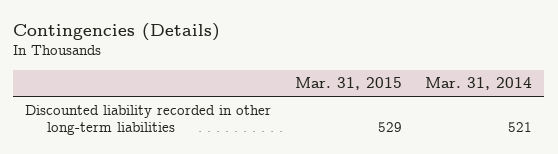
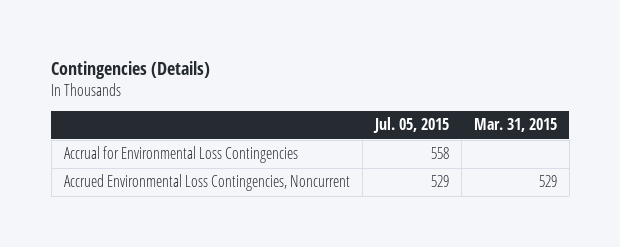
[425,77,533,91] Mar. 31, 2014 -> none
none -> [372,117,449,134] Jul. 05, 2015
none -> [63,146,298,164] Accrual for Environmental Loss Contingencies
[25,105,272,136] Discounted liability recorded in other long-term liabilities -> [63,174,350,192] Accrued Environmental Loss Contingencies, Noncurrent

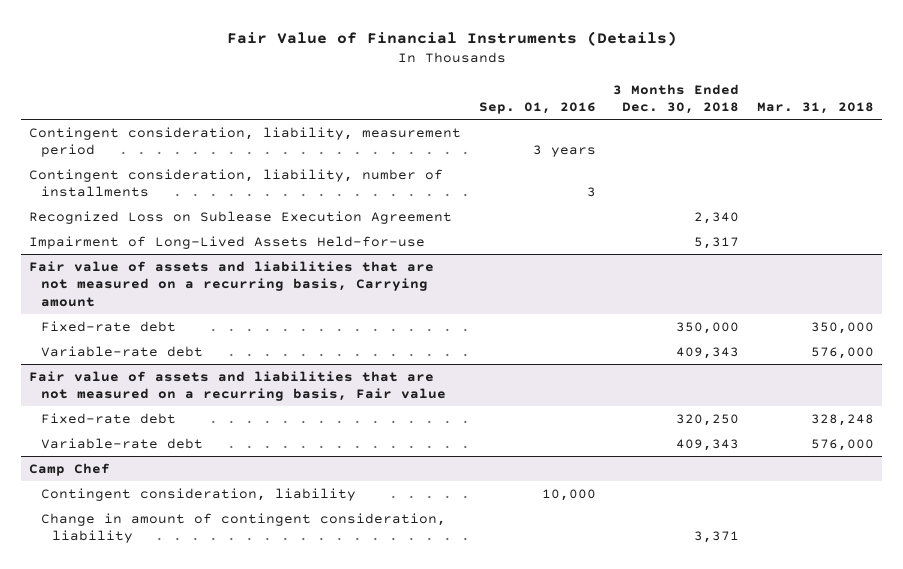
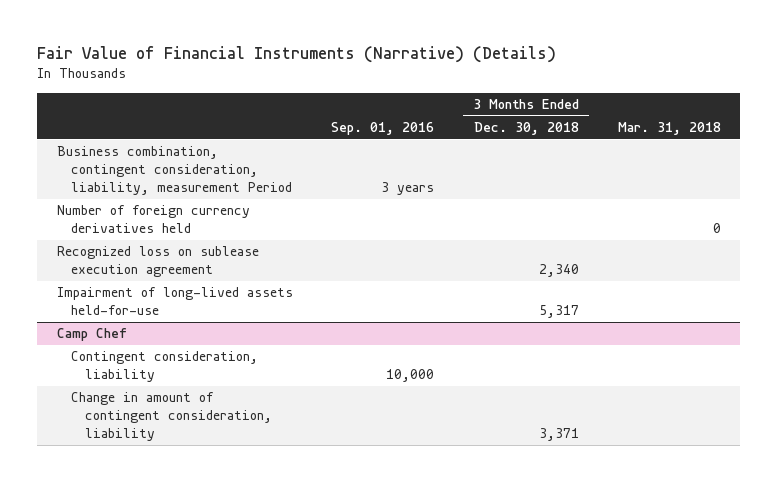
[226,30,677,46] Fair Value of Financial Instruments (Details) -> [37,46,557,64] Fair Value of Financial Instruments (Narrative) (Details)
[29,168,444,198] Contingent consideration, liability, number of installments -> none
[29,260,435,308] Fair value of assets and liabilities that are not measured on a recurring basis, Carrying amount -> none
[40,320,176,332] Fixed-rate debt -> none
[40,345,203,357] Variable-rate debt -> none
[29,370,446,402] Fair value of assets and liabilities that are not measured on a recurring basis, Fair value -> none
[40,412,176,424] Fixed-rate debt -> none
[40,437,203,449] Variable-rate debt -> none
[29,126,462,158] Contingent consideration, liability, measurement period -> [56,146,292,195] Business combination, contingent consideration, liability, measurement Period
none -> [56,205,250,234] Number of foreign currency derivatives held
[29,210,453,224] Recognized Loss on Sublease Execution Agreement -> [56,246,259,278] Recognized loss on sublease execution agreement
[29,235,426,249] Impairment of Long-Lived Assets Held-for-use -> [56,287,293,316] Impairment of long-lived assets held-for-use

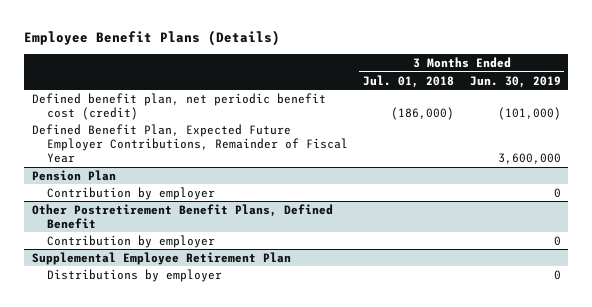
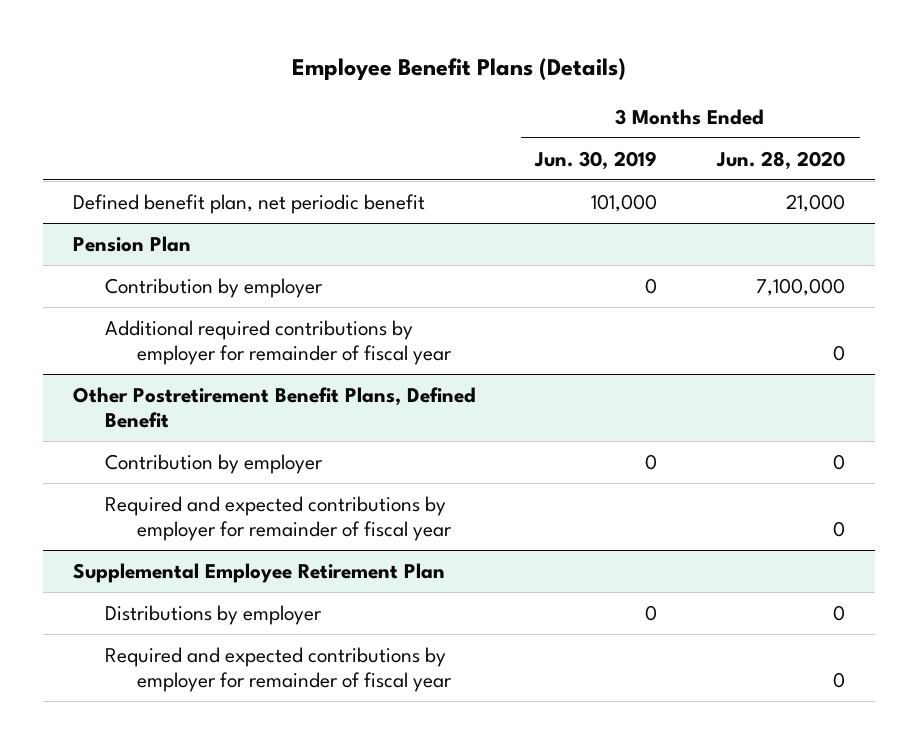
[363,74,455,88] Jul. 01, 2018 -> none
none -> [716,150,846,170] Jun. 28, 2020
[31,123,348,163] Defined Benefit Plan, Expected Future Employer Contributions, Remainder of Fiscal Year -> none
[31,92,326,120] Defined benefit plan, net periodic benefit cost (credit) -> [72,193,425,214] Defined benefit plan, net periodic benefit
[497,106,561,120] (101,000) -> [591,193,658,212] 101,000
none -> [104,319,452,366] Additional required contributions by employer for remainder of fiscal year
none -> [104,495,452,542] Required and expected contributions by employer for remainder of fiscal year
none -> [104,646,452,693] Required and expected contributions by employer for remainder of fiscal year

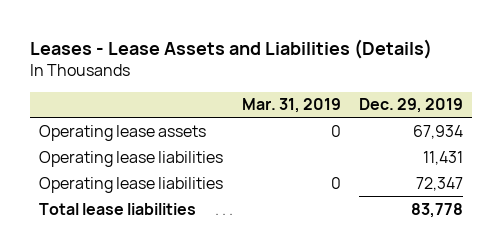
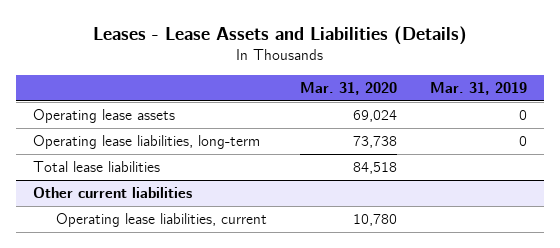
[358,98,463,114] Dec. 29, 2019 -> none
none -> [300,82,398,96] Mar. 31, 2020
[39,150,224,167] Operating lease liabilities -> none
[39,176,224,193] Operating lease liabilities -> [32,135,260,150] Operating lease liabilities, long-term
none -> [32,187,192,199] Other current liabilities
none -> [56,213,268,228] Operating lease liabilities, current

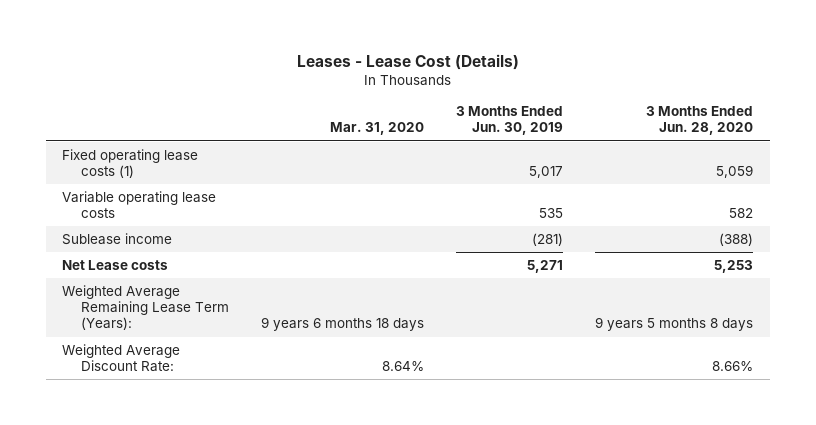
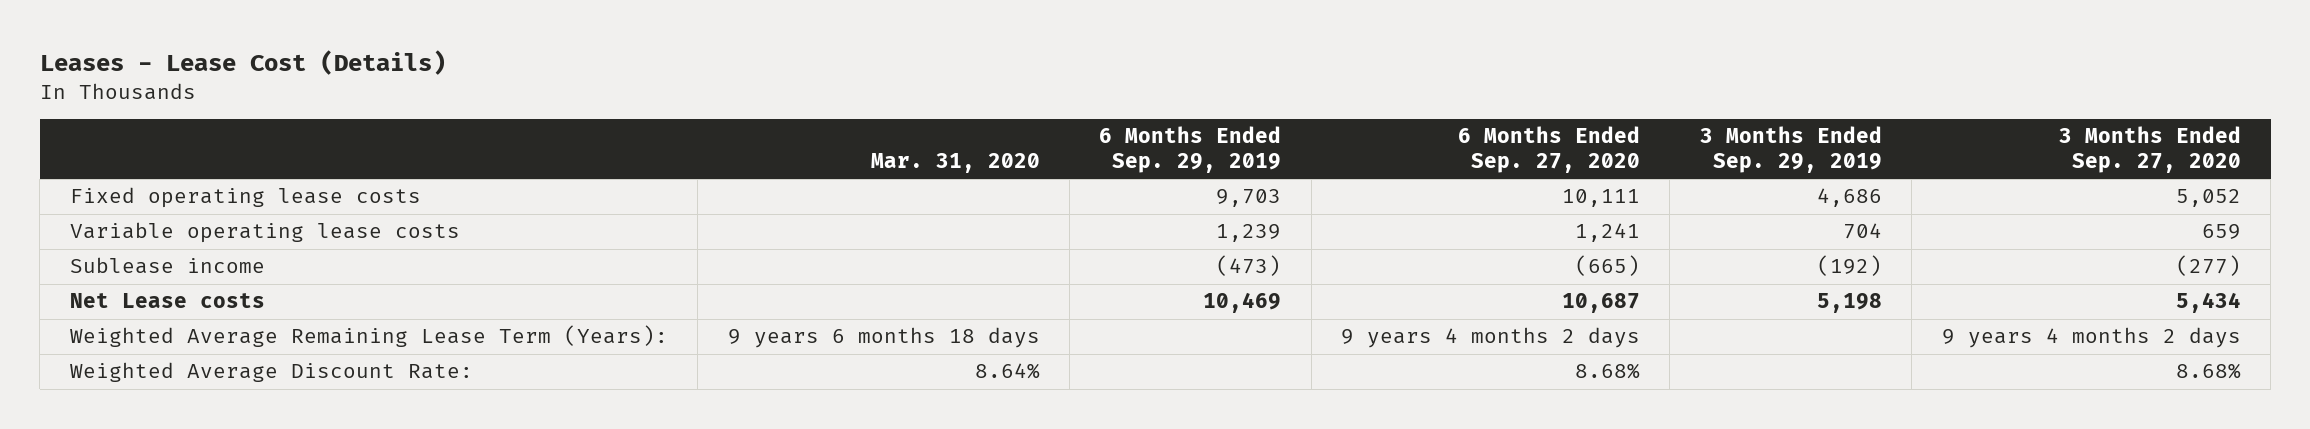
[456,106,564,136] 3 Months Ended Jun. 30, 2019 -> none
[646,106,754,136] 3 Months Ended Jun. 28, 2020 -> none
none -> [1099,126,1282,174] 6 Months Ended Sep. 29, 2019
none -> [1458,126,1641,174] 6 Months Ended Sep. 27, 2020
none -> [1699,126,1882,174] 3 Months Ended Sep. 29, 2019
none -> [2058,126,2241,174] 3 Months Ended Sep. 27, 2020
[62,148,199,179] Fixed operating lease costs (1) -> [69,187,421,209] Fixed operating lease costs

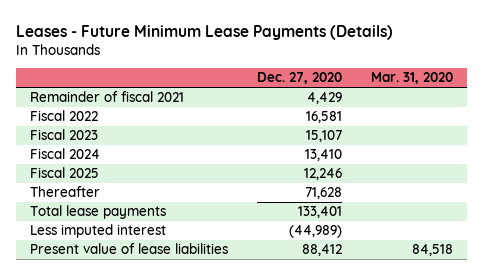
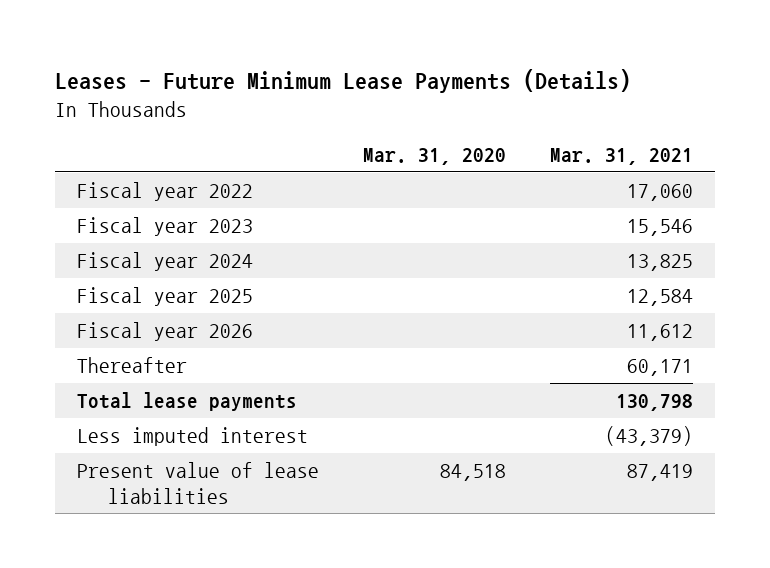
[257,72,343,85] Dec. 27, 2020 -> none
none -> [549,148,693,166] Mar. 31, 2021
[30,91,185,103] Remainder of fiscal 2021 -> none
[30,110,99,122] Fiscal 2022 -> [77,182,254,202] Fiscal year 2022
[30,129,99,141] Fiscal 2023 -> [77,217,254,237] Fiscal year 2023
[30,148,101,160] Fiscal 2024 -> [77,252,254,272] Fiscal year 2024
[30,167,100,179] Fiscal 2025 -> [77,287,254,307] Fiscal year 2025
none -> [77,322,254,342] Fiscal year 2026

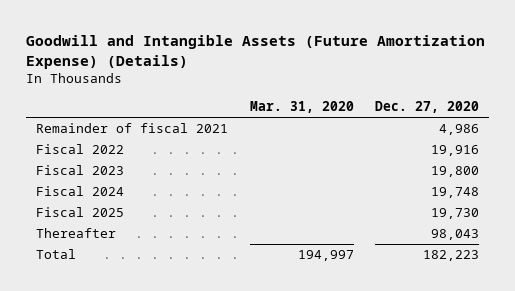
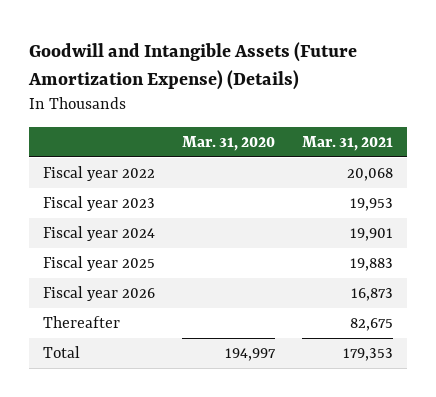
[374,101,479,114] Dec. 27, 2020 -> none
none -> [302,135,394,151] Mar. 31, 2021
[36,123,229,134] Remainder of fiscal 2021 -> none
[36,144,125,155] Fiscal 2022 -> [42,166,155,182] Fiscal year 2022
[36,165,125,176] Fiscal 2023 -> [42,196,155,212] Fiscal year 2023
[36,186,125,197] Fiscal 2024 -> [42,226,155,242] Fiscal year 2024
[36,207,125,218] Fiscal 2025 -> [42,256,155,272] Fiscal year 2025
none -> [42,286,155,302] Fiscal year 2026

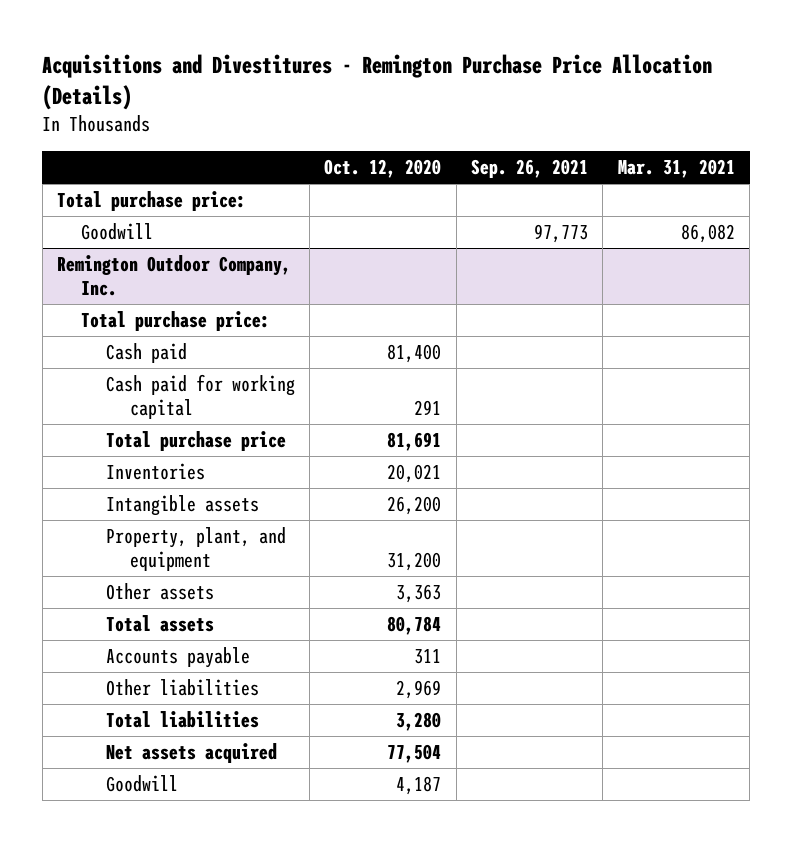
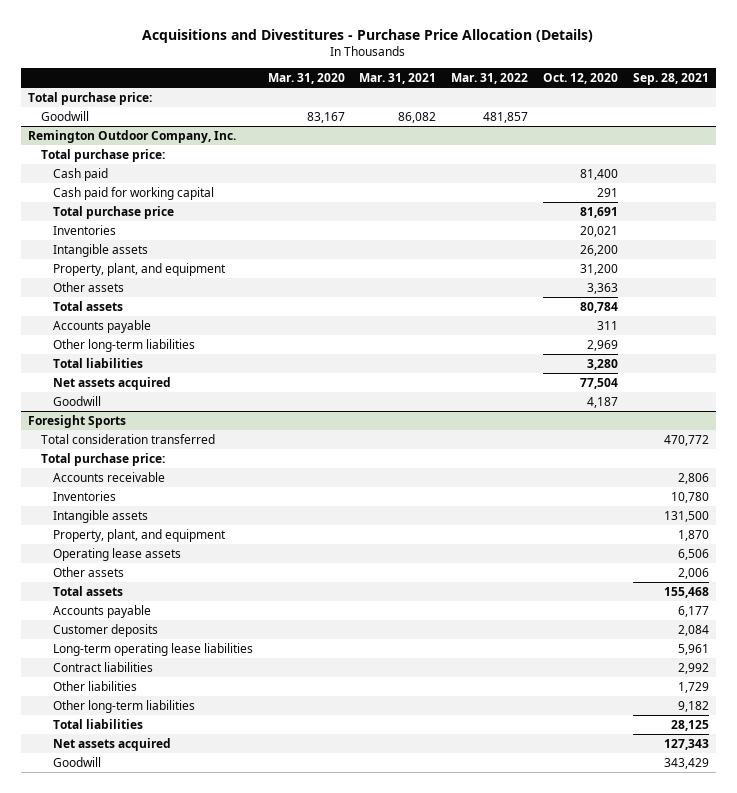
[42,54,713,110] Acquisitions and Divestitures - Remington Purchase Price Allocation (Details) -> [142,28,594,43] Acquisitions and Divestitures - Purchase Price Allocation (Details)
[471,158,589,178] Sep. 26, 2021 -> none
none -> [267,72,345,84] Mar. 31, 2020
none -> [451,72,529,84] Mar. 31, 2022
none -> [632,72,709,85] Sep. 28, 2021
[105,679,259,697] Other liabilities -> [53,338,196,352] Other long-term liabilities
none -> [28,414,127,428] Foresight Sports
none -> [40,433,215,444] Total consideration transferred
none -> [40,452,165,466] Total purchase price:
none -> [53,471,166,482] Accounts receivable
none -> [53,490,117,501] Inventories
none -> [53,509,149,523] Intangible assets
none -> [53,528,227,542] Property, plant, and equipment
none -> [53,547,182,561] Operating lease assets
none -> [53,566,125,577] Other assets
none -> [53,585,124,596] Total assets
none -> [53,604,152,618] Accounts payable
none -> [53,623,159,637] Customer deposits
none -> [53,642,254,656] Long-term operating lease liabilities
none -> [53,661,154,672] Contract liabilities
none -> [53,680,138,691] Other liabilities
none -> [53,699,196,713] Other long-term liabilities
none -> [53,718,144,729] Total liabilities
none -> [53,737,172,751] Net assets acquired
none -> [53,756,102,767] Goodwill

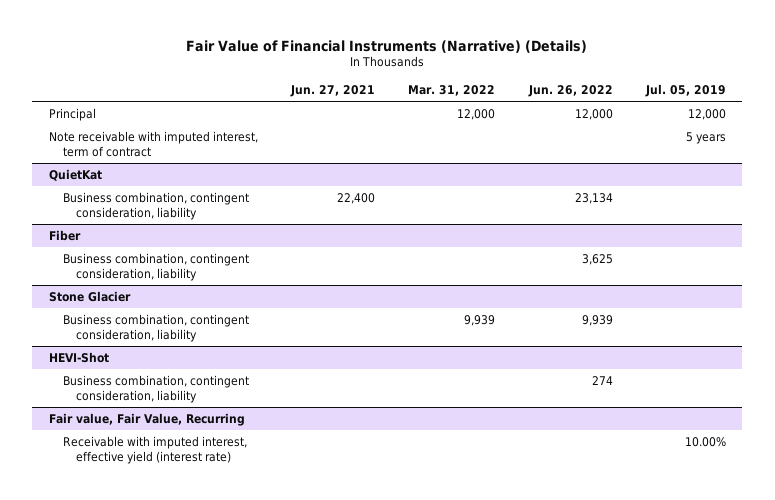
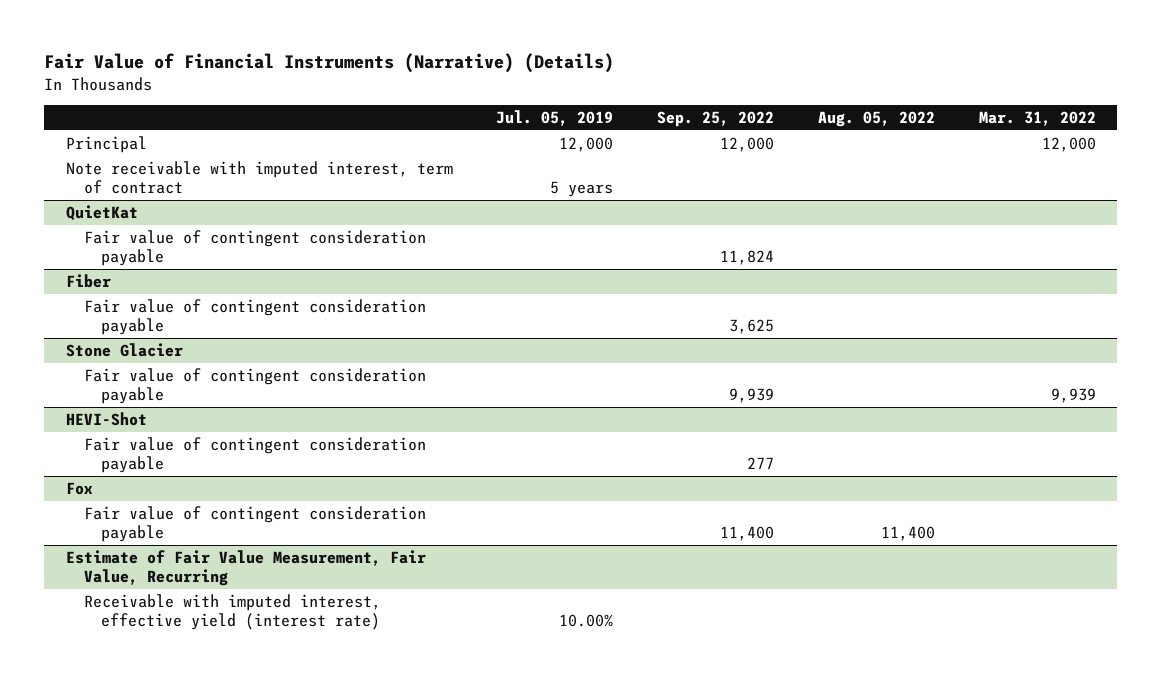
[290,84,376,97] Jun. 27, 2021 -> none
[527,84,613,97] Jun. 26, 2022 -> none
none -> [657,111,775,128] Sep. 25, 2022
none -> [817,111,935,128] Aug. 05, 2022
[62,191,249,220] Business combination, contingent consideration, liability -> [83,229,426,266] Fair value of contingent consideration payable
[62,252,249,281] Business combination, contingent consideration, liability -> [83,298,426,335] Fair value of contingent consideration payable
[62,313,249,342] Business combination, contingent consideration, liability -> [83,367,426,404] Fair value of contingent consideration payable
[62,374,249,403] Business combination, contingent consideration, liability -> [83,436,426,473] Fair value of contingent consideration payable
none -> [65,481,93,495] Fox
none -> [83,505,426,542] Fair value of contingent consideration payable
[48,412,245,426] Fair value, Fair Value, Recurring -> [65,549,426,586] Estimate of Fair Value Measurement, Fair Value, Recurring

